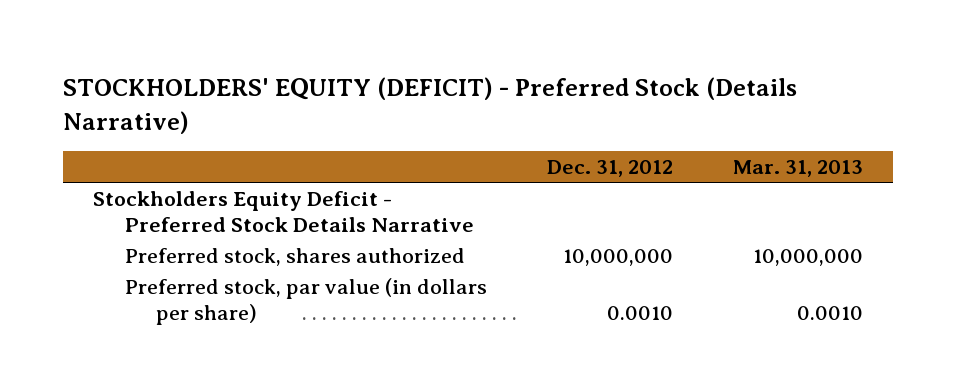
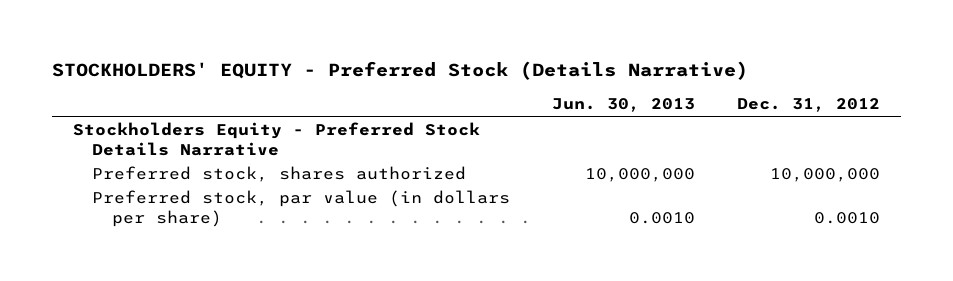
[62,77,797,134] STOCKHOLDERS' EQUITY (DEFICIT) - Preferred Stock (Details Narrative) -> [52,61,749,81] STOCKHOLDERS' EQUITY - Preferred Stock (Details Narrative)
[733,160,864,178] Mar. 31, 2013 -> none
none -> [552,98,696,113] Jun. 30, 2013
[93,191,474,232] Stockholders Equity Deficit - Preferred Stock Details Narrative -> [73,121,481,156] Stockholders Equity - Preferred Stock Details Narrative

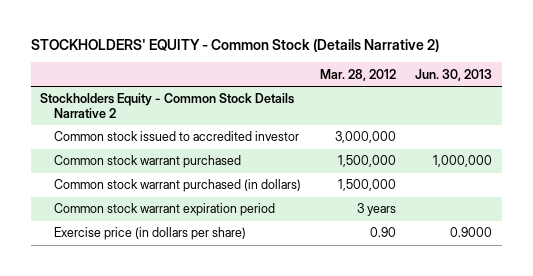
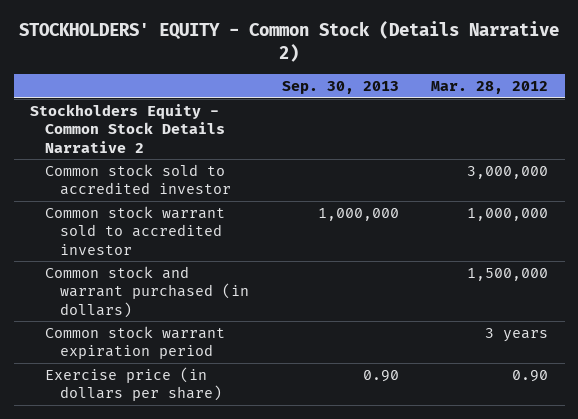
[415,68,493,81] Jun. 30, 2013 -> none
none -> [281,80,399,94] Sep. 30, 2013
[54,131,300,142] Common stock issued to accredited investor -> [45,163,232,196] Common stock sold to accredited investor
[54,155,242,169] Common stock warrant purchased -> [45,205,226,255] Common stock warrant sold to accredited investor
[338,155,397,168] 1,500,000 -> [467,207,549,221] 1,000,000
[54,179,302,193] Common stock warrant purchased (in dollars) -> [45,265,250,318] Common stock and warrant purchased (in dollars)

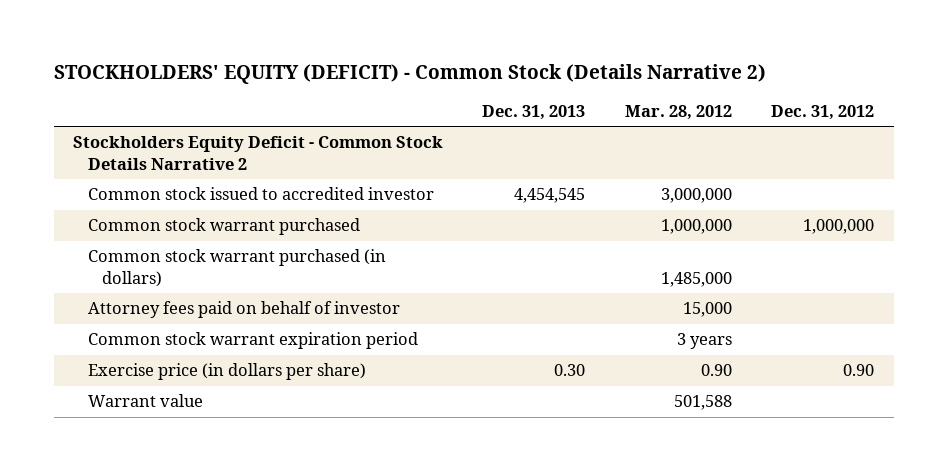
[19,21,560,63] STOCKHOLDERS' EQUITY - Common Stock (Details Narrative 2) -> [53,63,766,84] STOCKHOLDERS' EQUITY (DEFICIT) - Common Stock (Details Narrative 2)
[281,80,399,94] Sep. 30, 2013 -> none
none -> [482,104,586,120] Dec. 31, 2013
none -> [771,104,875,120] Dec. 31, 2012
[29,103,226,153] Stockholders Equity - Common Stock Details Narrative 2 -> [73,136,444,170] Stockholders Equity Deficit - Common Stock Details Narrative 2
[45,163,232,196] Common stock sold to accredited investor -> [87,187,434,201] Common stock issued to accredited investor
[45,205,226,255] Common stock warrant sold to accredited investor -> [87,218,360,236] Common stock warrant purchased
[45,265,250,318] Common stock and warrant purchased (in dollars) -> [87,249,386,287] Common stock warrant purchased (in dollars)
[467,267,549,281] 1,500,000 -> [660,271,732,287] 1,485,000
none -> [87,301,400,319] Attorney fees paid on behalf of investor
none -> [87,394,203,408] Warrant value

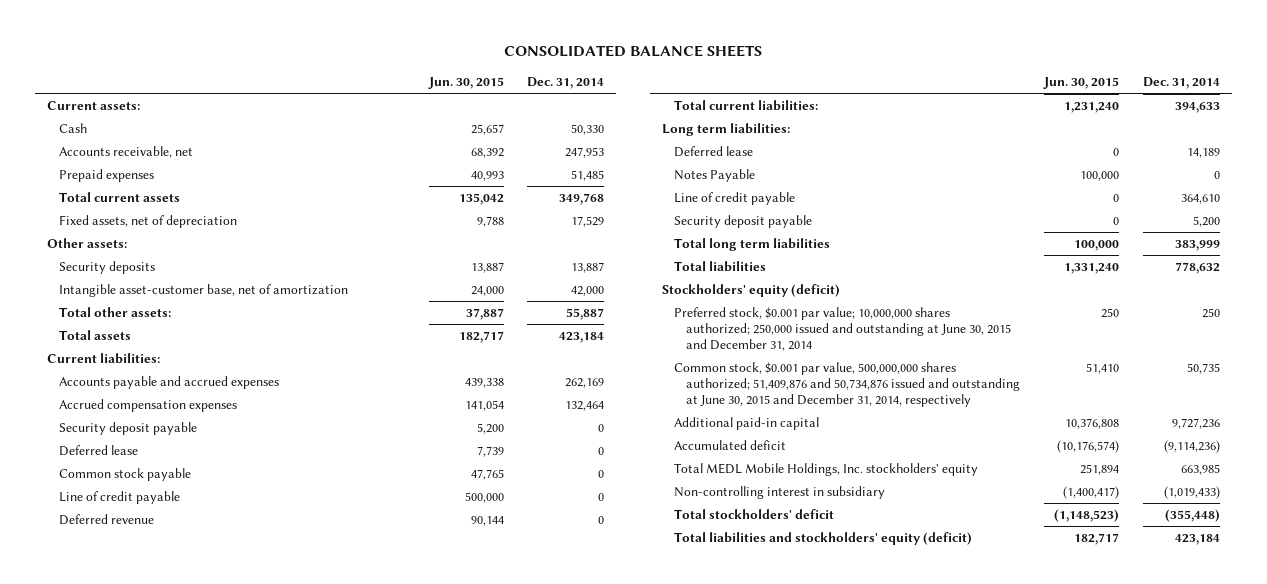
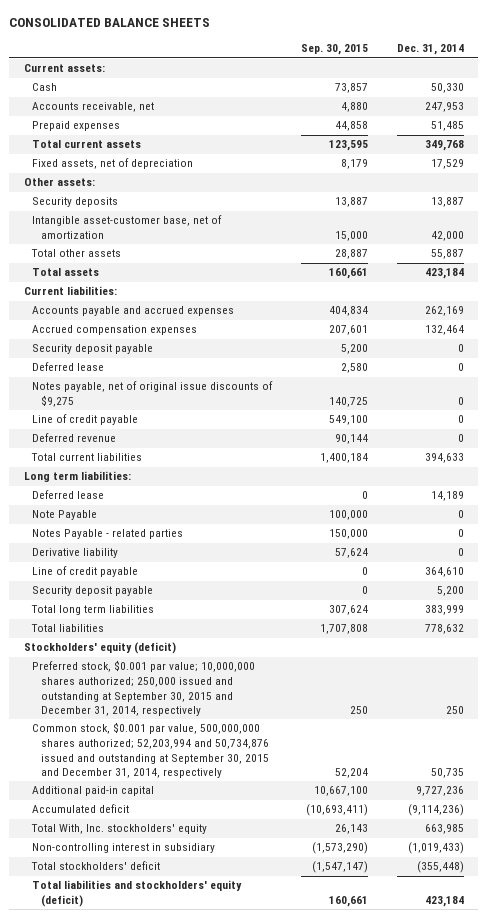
[427,76,504,89] Jun. 30, 2015 -> none
none -> [300,44,368,56] Sep. 30, 2015
[58,306,171,317] Total other assets: -> [31,249,122,258] Total other assets
[58,467,191,481] Common stock payable -> none
none -> [32,381,274,407] Notes payable, net of original issue discounts of $9,275
[674,99,819,111] Total current liabilities: -> [31,453,143,462] Total current liabilities
none -> [32,510,98,521] Note Payable
[674,168,756,182] Notes Payable -> [32,529,184,540] Notes Payable - related parties
none -> [32,548,119,559] Derivative liability
[674,306,1012,351] Preferred stock, $0.001 par value; 10,000,000 shares authorized; 250,000 issued and outstanding at June 30, 2015 and December 31, 2014 -> [32,660,256,717] Preferred stock, $0.001 par value; 10,000,000 shares authorized; 250,000 issued and outstanding at September 30, 2015 and December 31, 2014, respectively
[674,361,1021,407] Common stock, $0.001 par value, 500,000,000 shares authorized; 51,409,876 and 50,734,876 issued and outstanding at June 30, 2015 and December 31, 2014, respectively -> [32,722,269,779] Common stock, $0.001 par value, 500,000,000 shares authorized; 52,203,994 and 50,734,876 issued and outstanding at September 30, 2015 and December 31, 2014, respectively
[674,462,979,476] Total MEDL Mobile Holdings, Inc. stockholders' equity -> [31,824,208,835] Total With, Inc. stockholders' equity

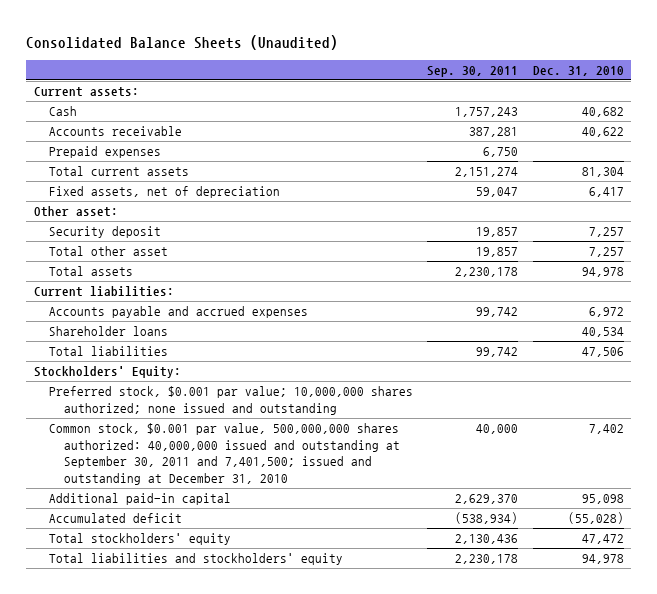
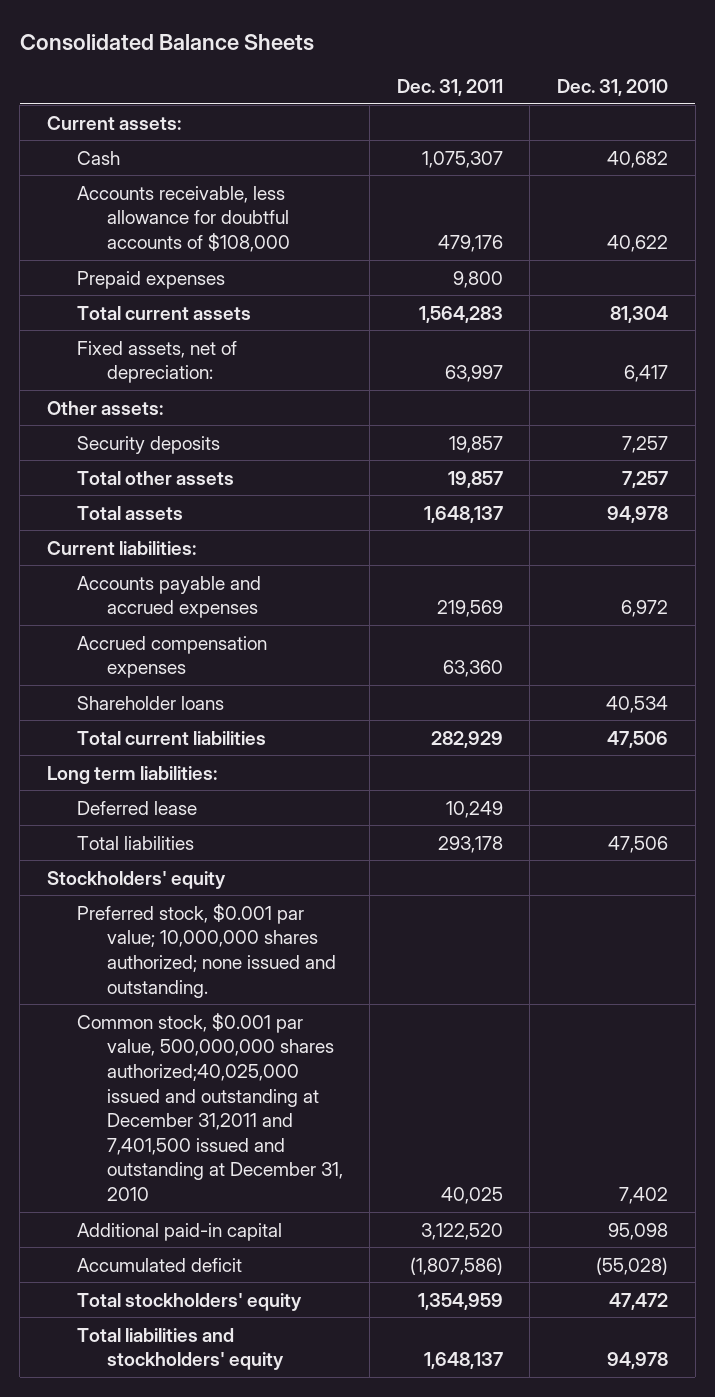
[26,34,339,50] Consolidated Balance Sheets (Unaudited) -> [19,33,314,51] Consolidated Balance Sheets
[427,65,519,77] Sep. 30, 2011 -> none
none -> [396,79,503,97] Dec. 31, 2011
[48,126,182,137] Accounts receivable -> [76,185,290,252] Accounts receivable, less allowance for doubtful accounts of $108,000
[48,186,280,199] Fixed assets, net of depreciation -> [76,340,237,384] Fixed assets, net of depreciation:
[33,206,118,218] Other asset: -> [47,400,164,415] Other assets:
[48,226,161,239] Security deposit -> [76,435,220,454] Security deposits
[48,246,168,257] Total other asset -> [76,470,234,485] Total other assets
none -> [76,635,267,679] Accrued compensation expenses
none -> [76,730,266,745] Total current liabilities
none -> [47,765,218,784] Long term liabilities:
none -> [76,800,197,815] Deferred lease
[33,366,181,379] Stockholders' Equity: -> [47,870,227,889] Stockholders' equity
[48,386,413,415] Preferred stock, $0.001 par value; 10,000,000 shares authorized; none issued and outstanding -> [76,903,336,998] Preferred stock, $0.001 par value; 10,000,000 shares authorized; none issued and outstanding.
[48,423,401,486] Common stock, $0.001 par value, 500,000,000 shares authorized: 40,000,000 issued and outstanding at September 30, 2011 and 7,401,500; issued and outstanding at December 31, 2010 -> [76,1012,343,1202] Common stock, $0.001 par value, 500,000,000 shares authorized;40,025,000 issued and outstanding at December 31,2011 and 7,401,500 issued and outstanding at December 31, 2010

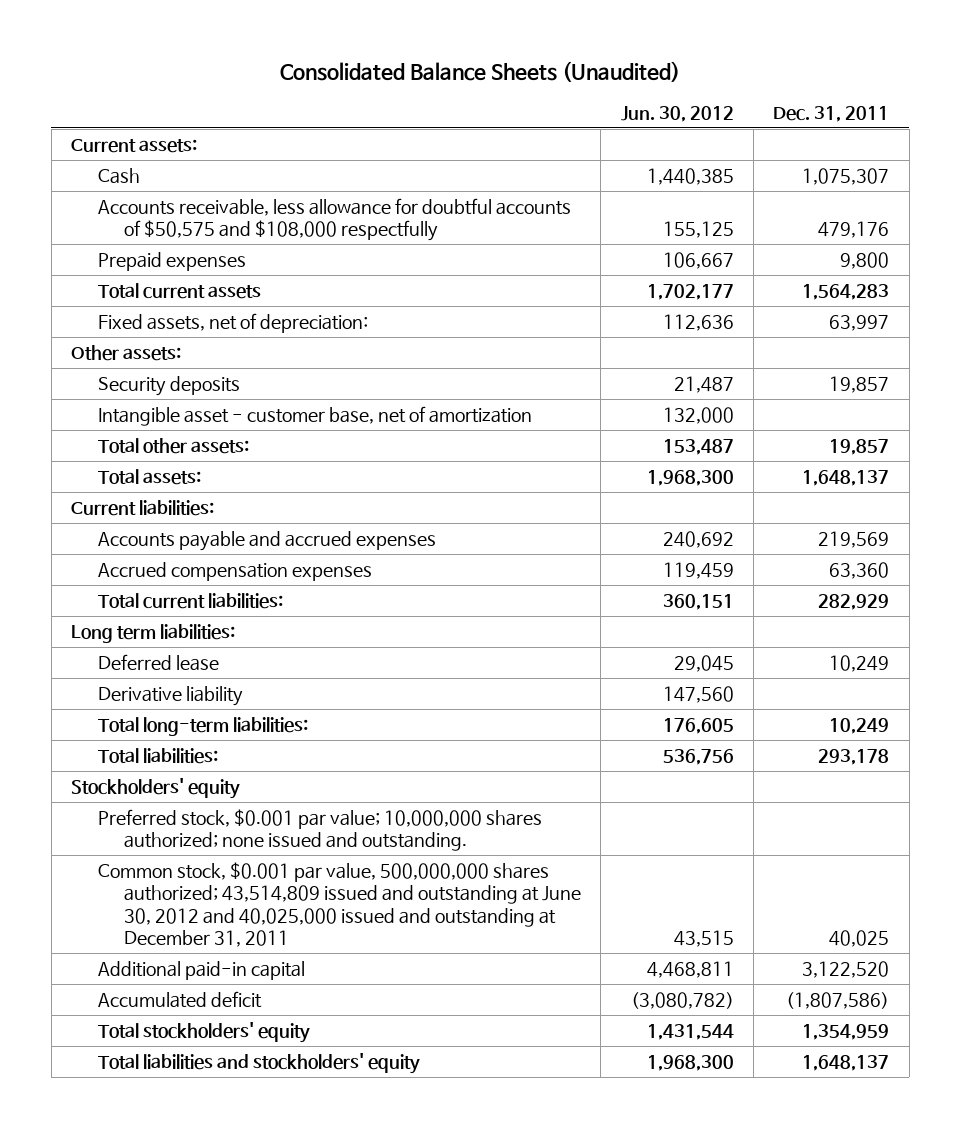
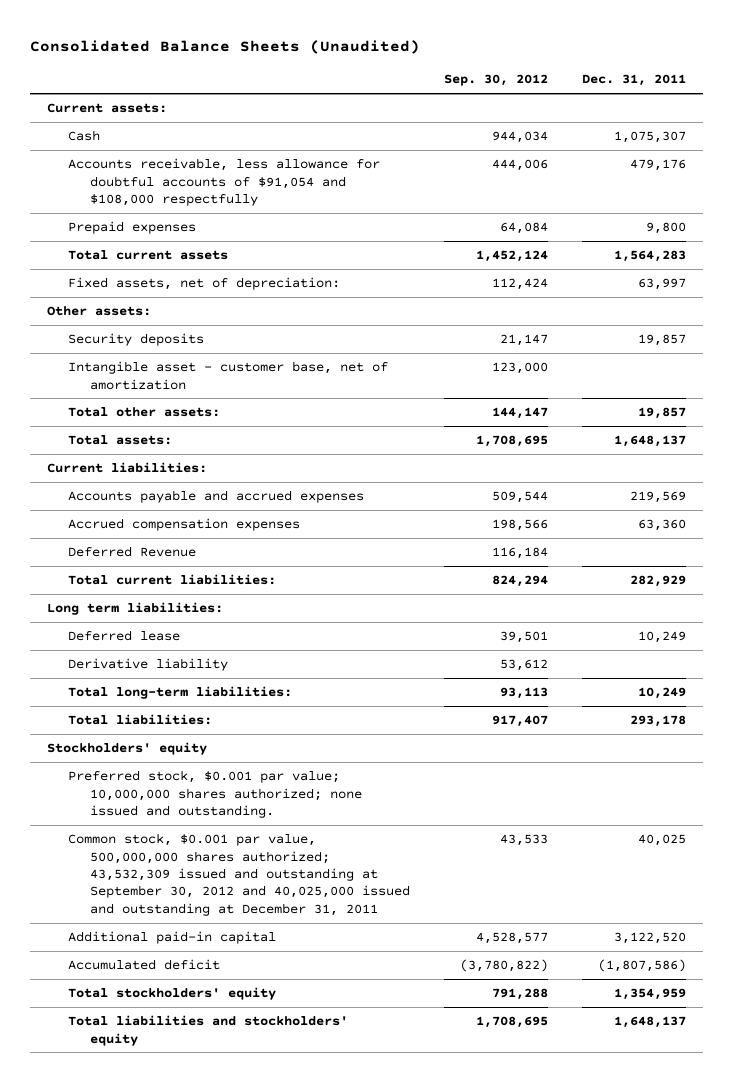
[620,105,734,122] Jun. 30, 2012 -> none
none -> [443,74,548,87] Sep. 30, 2012
[97,197,571,242] Accounts receivable, less allowance for doubtful accounts of $50,575 and $108,000 respectfully -> [68,158,381,206] Accounts receivable, less allowance for doubtful accounts of $91,054 and $108,000 respectfully
none -> [68,546,197,558] Deferred Revenue
[97,861,582,947] Common stock, $0.001 par value, 500,000,000 shares authorized; 43,514,809 issued and outstanding at June 30, 2012 and 40,025,000 issued and outstanding at December 31, 2011 -> [68,833,411,916] Common stock, $0.001 par value, 500,000,000 shares authorized; 43,532,309 issued and outstanding at September 30, 2012 and 40,025,000 issued and outstanding at December 31, 2011

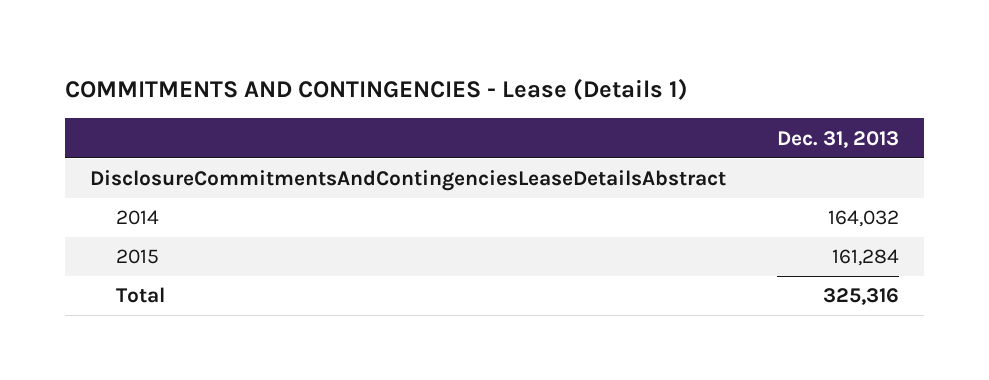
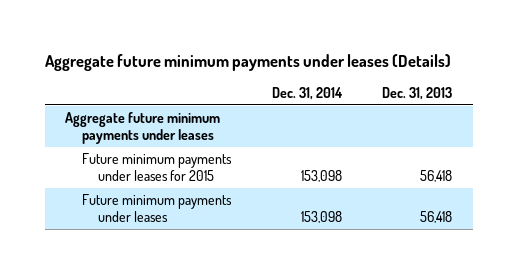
[65,78,689,101] COMMITMENTS AND CONTINGENCIES - Lease (Details 1) -> [45,54,452,72] Aggregate future minimum payments under leases (Details)
none -> [271,87,343,101] Dec. 31, 2014
[90,170,727,192] DisclosureCommitmentsAndContingenciesLeaseDetailsAbstract -> none
[116,210,160,226] 2014 -> none
[116,249,160,265] 2015 -> none
[116,287,166,304] Total -> none
none -> [65,111,221,145] Aggregate future minimum payments under leases
none -> [81,152,232,182] Future minimum payments under leases for 2015
none -> [81,193,232,223] Future minimum payments under leases

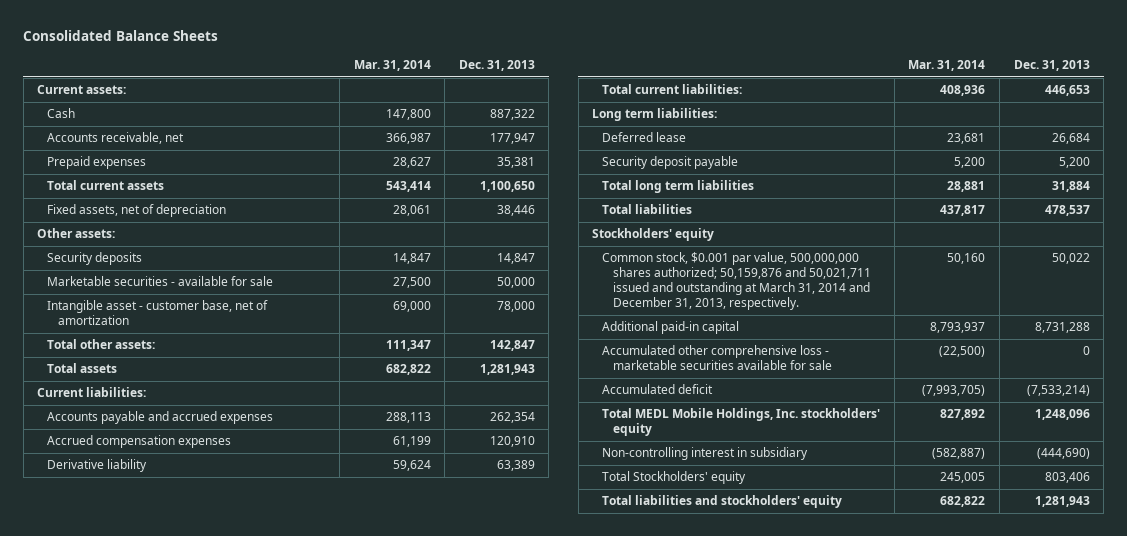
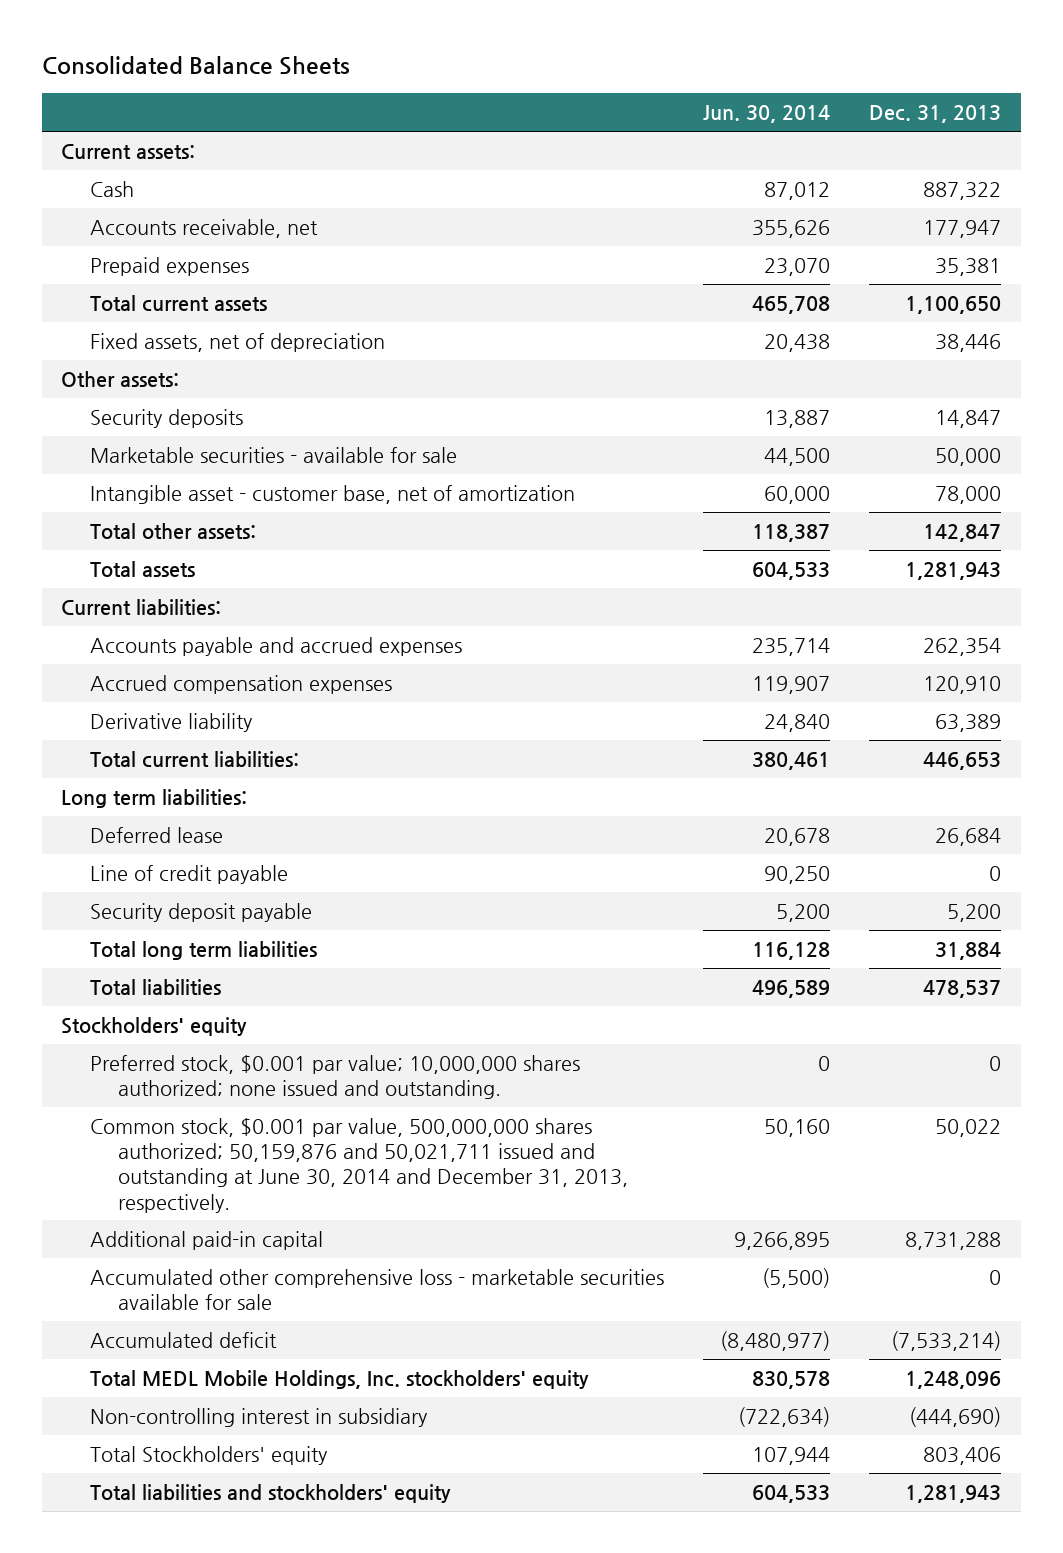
[353,60,431,72] Mar. 31, 2014 -> none
none -> [702,105,830,124] Jun. 30, 2014
none -> [89,864,288,884] Line of credit payable
none -> [89,1054,580,1100] Preferred stock, $0.001 par value; 10,000,000 shares authorized; none issued and outstanding.
[602,252,871,311] Common stock, $0.001 par value, 500,000,000 shares authorized; 50,159,876 and 50,021,711 issued and outstanding at March 31, 2014 and December 31, 2013, respectively. -> [89,1117,629,1213] Common stock, $0.001 par value, 500,000,000 shares authorized; 50,159,876 and 50,021,711 issued and outstanding at June 30, 2014 and December 31, 2013, respectively.

